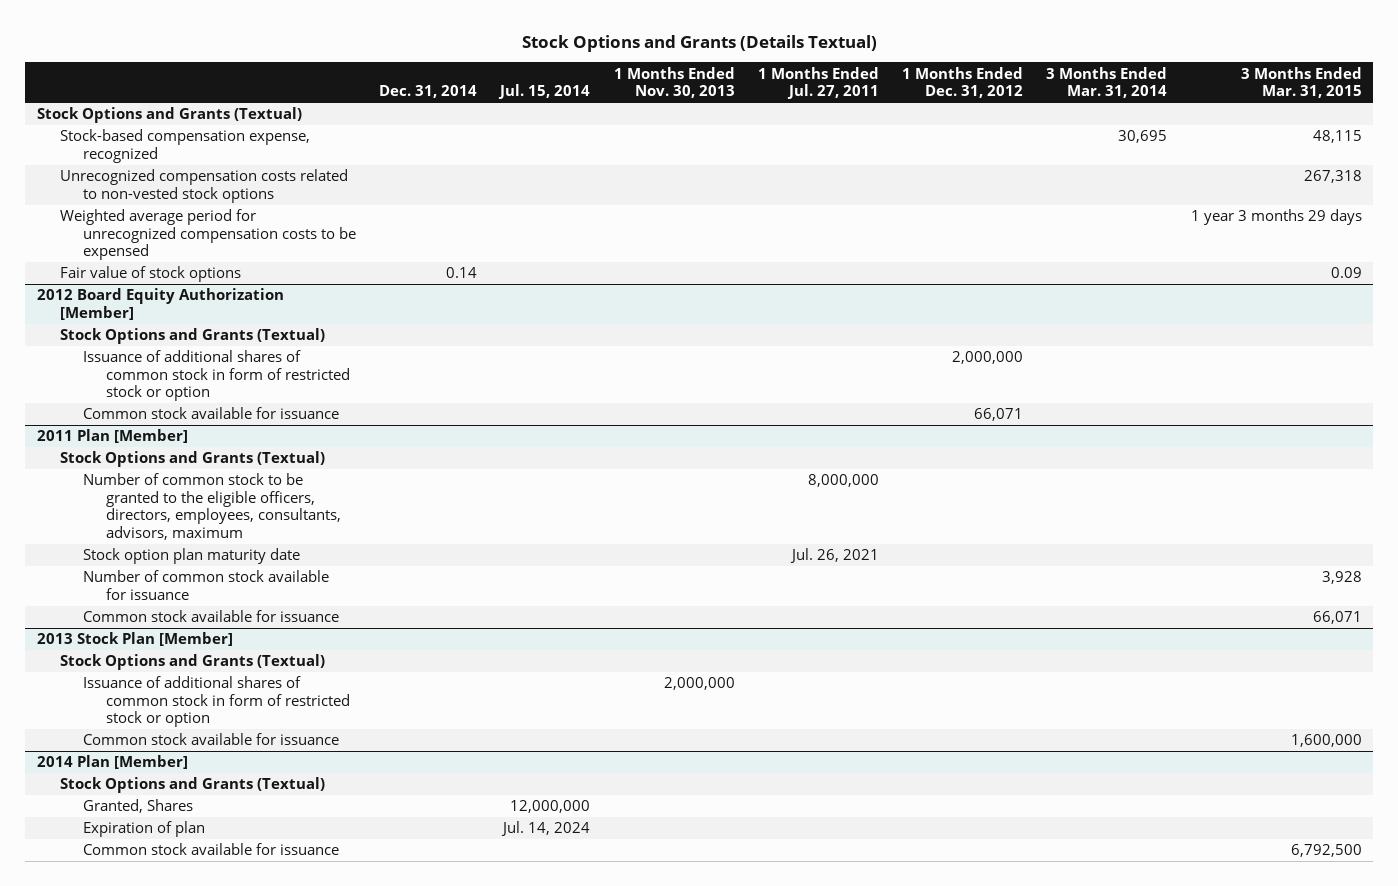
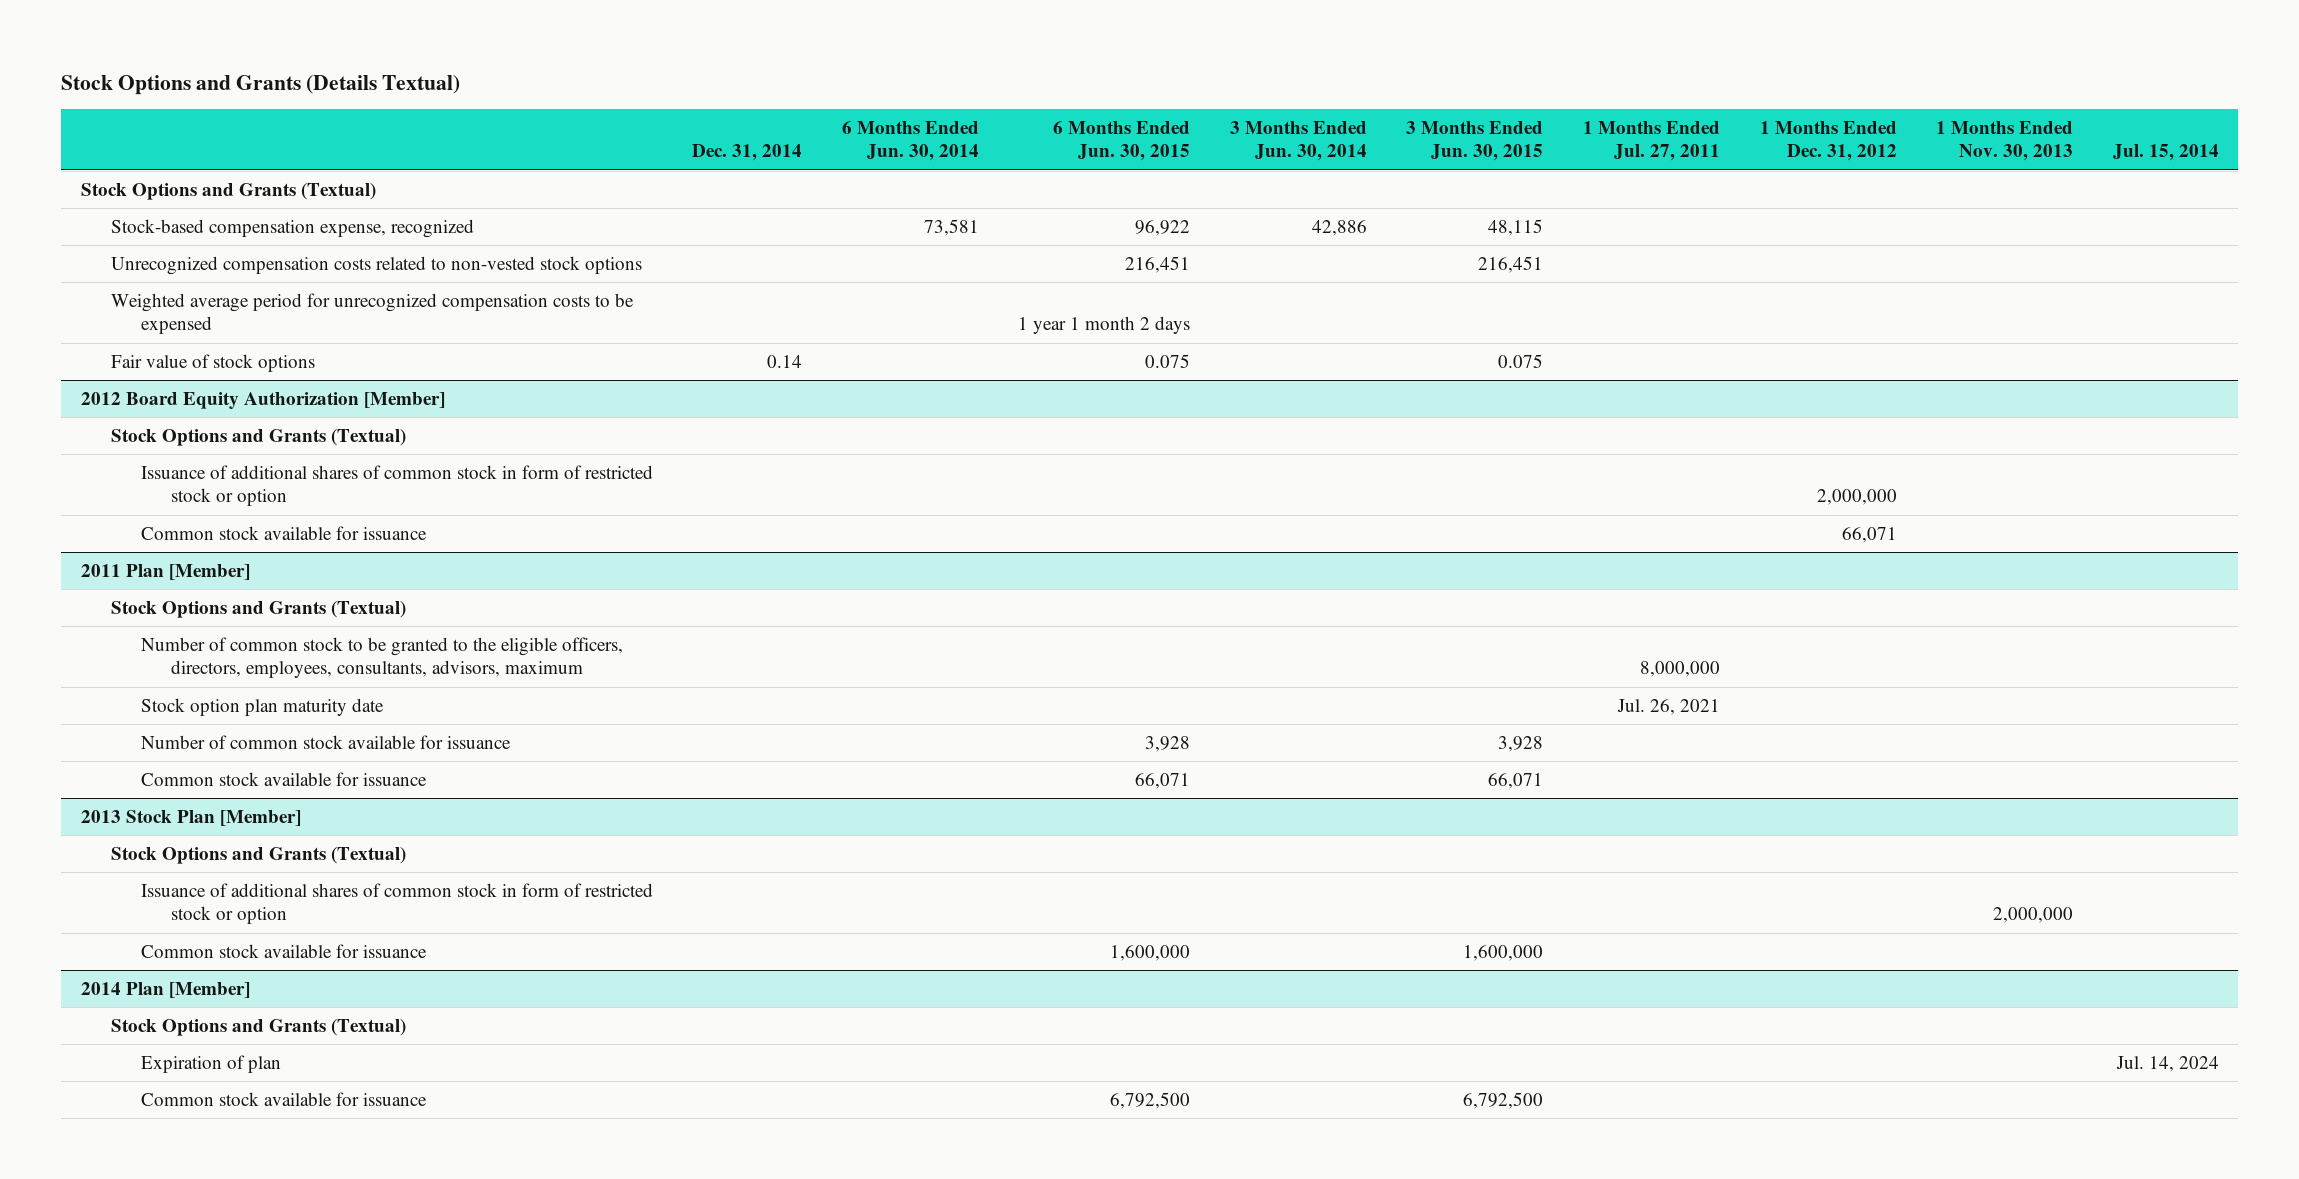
[1046,66,1168,99] 3 Months Ended Mar. 31, 2014 -> none
[1240,66,1362,99] 3 Months Ended Mar. 31, 2015 -> none
none -> [841,120,979,162] 6 Months Ended Jun. 30, 2014
none -> [1053,120,1191,162] 6 Months Ended Jun. 30, 2015
none -> [1229,120,1367,162] 3 Months Ended Jun. 30, 2014
none -> [1406,120,1544,162] 3 Months Ended Jun. 30, 2015
[82,799,193,814] Granted, Shares -> none

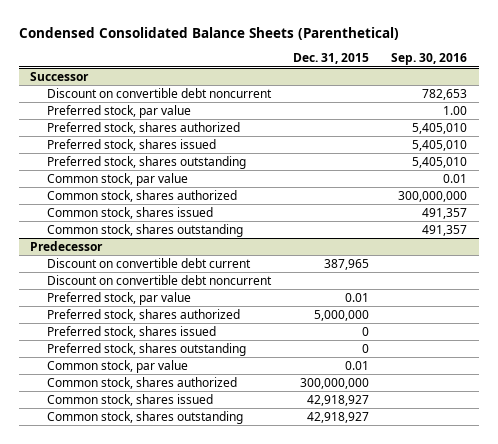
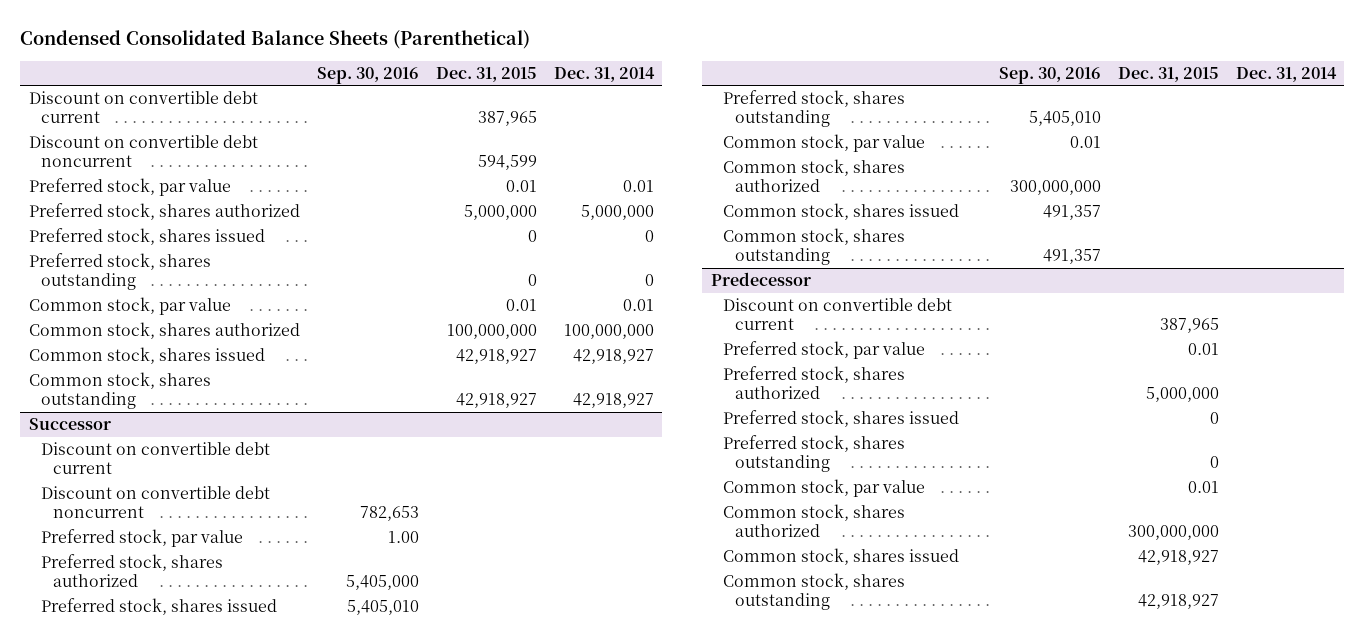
none -> [553,66,655,82] Dec. 31, 2014
none -> [28,91,258,124] Discount on convertible debt current
none -> [28,135,258,168] Discount on convertible debt noncurrent
none -> [28,178,231,197] Preferred stock, par value
none -> [28,203,300,221] Preferred stock, shares authorized
none -> [28,228,265,246] Preferred stock, shares issued
none -> [28,253,211,291] Preferred stock, shares outstanding
none -> [28,297,231,316] Common stock, par value
none -> [28,322,300,340] Common stock, shares authorized
none -> [28,347,265,365] Common stock, shares issued
none -> [28,372,211,410] Common stock, shares outstanding
none -> [41,442,271,475] Discount on convertible debt current
[412,122,468,134] 5,405,010 -> [345,575,419,591] 5,405,000
[47,274,273,285] Discount on convertible debt noncurrent -> none

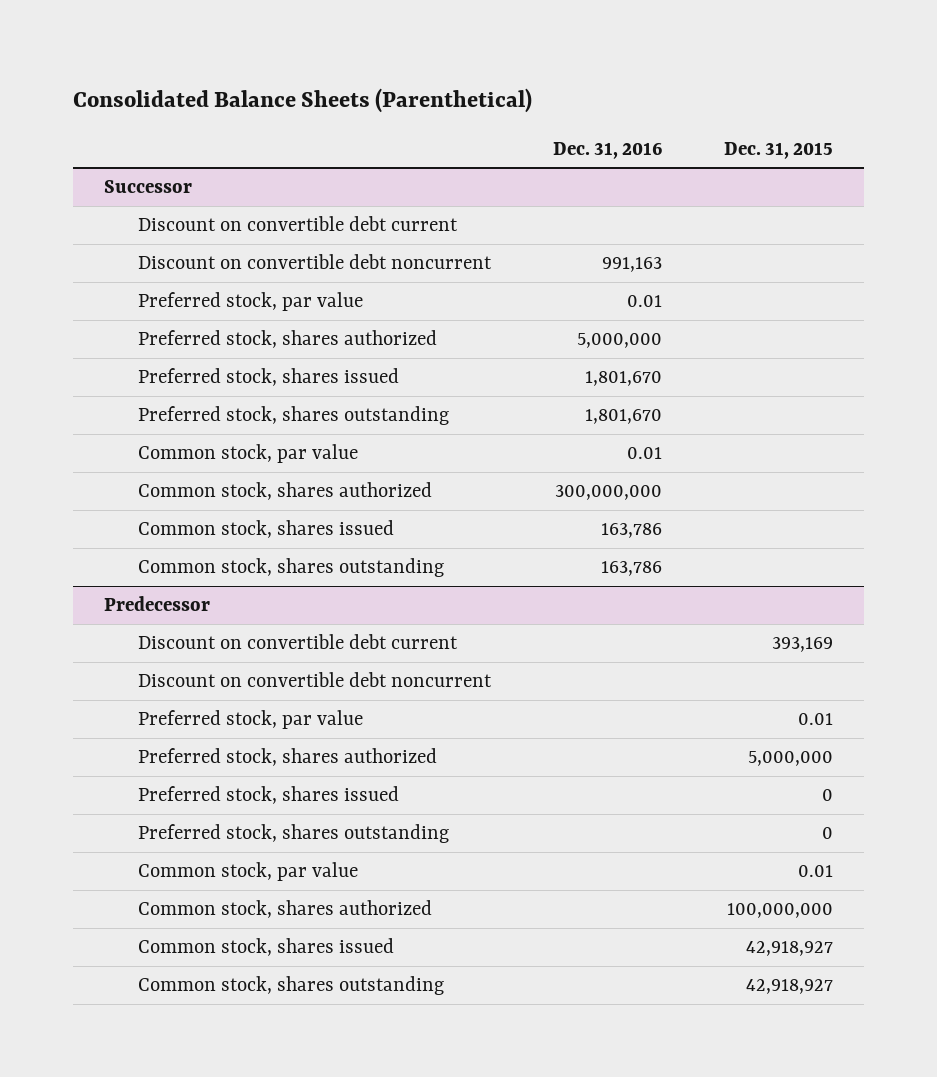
[20,29,531,49] Condensed Consolidated Balance Sheets (Parenthetical) -> [72,87,532,113] Consolidated Balance Sheets (Parenthetical)
[316,66,419,84] Sep. 30, 2016 -> none
[553,66,655,82] Dec. 31, 2014 -> none
none -> [552,141,662,159] Dec. 31, 2016
[28,91,258,124] Discount on convertible debt current -> none
[28,135,258,168] Discount on convertible debt noncurrent -> none
[28,178,231,197] Preferred stock, par value -> none
[28,203,300,221] Preferred stock, shares authorized -> none
[28,228,265,246] Preferred stock, shares issued -> none
[28,253,211,291] Preferred stock, shares outstanding -> none
[28,297,231,316] Common stock, par value -> none
[28,322,300,340] Common stock, shares authorized -> none
[28,347,265,365] Common stock, shares issued -> none
[28,372,211,410] Common stock, shares outstanding -> none
[1159,318,1219,334] 387,965 -> [772,637,834,653] 393,169
none -> [137,672,492,688] Discount on convertible debt noncurrent
[1127,525,1219,541] 300,000,000 -> [727,903,834,919] 100,000,000

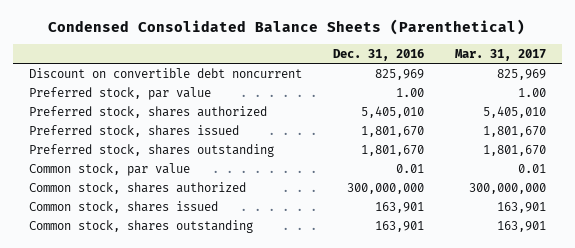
[72,87,532,113] Consolidated Balance Sheets (Parenthetical) -> [48,19,526,36] Condensed Consolidated Balance Sheets (Parenthetical)
[724,141,834,159] Dec. 31, 2015 -> none
none -> [455,48,547,61] Mar. 31, 2017
[103,180,192,194] Successor -> none
[137,216,458,232] Discount on convertible debt current -> none
[601,257,662,273] 991,163 -> [374,68,424,80] 825,969
[626,295,662,308] 0.01 -> [395,87,424,97] 1.00
[576,333,662,349] 5,000,000 -> [360,105,424,118] 5,405,010
[103,596,210,612] Predecessor -> none
[137,634,458,650] Discount on convertible debt current -> none
[137,672,492,688] Discount on convertible debt noncurrent -> none
[137,710,363,730] Preferred stock, par value -> none
[137,748,437,767] Preferred stock, shares authorized -> none
[137,786,399,805] Preferred stock, shares issued -> none
[137,824,449,844] Preferred stock, shares outstanding -> none
[137,862,358,882] Common stock, par value -> none
[137,900,432,919] Common stock, shares authorized -> none
[137,938,394,957] Common stock, shares issued -> none
[137,976,444,996] Common stock, shares outstanding -> none
[600,523,662,539] 163,786 -> [374,201,424,213] 163,901
[600,561,662,577] 163,786 -> [374,220,424,232] 163,901

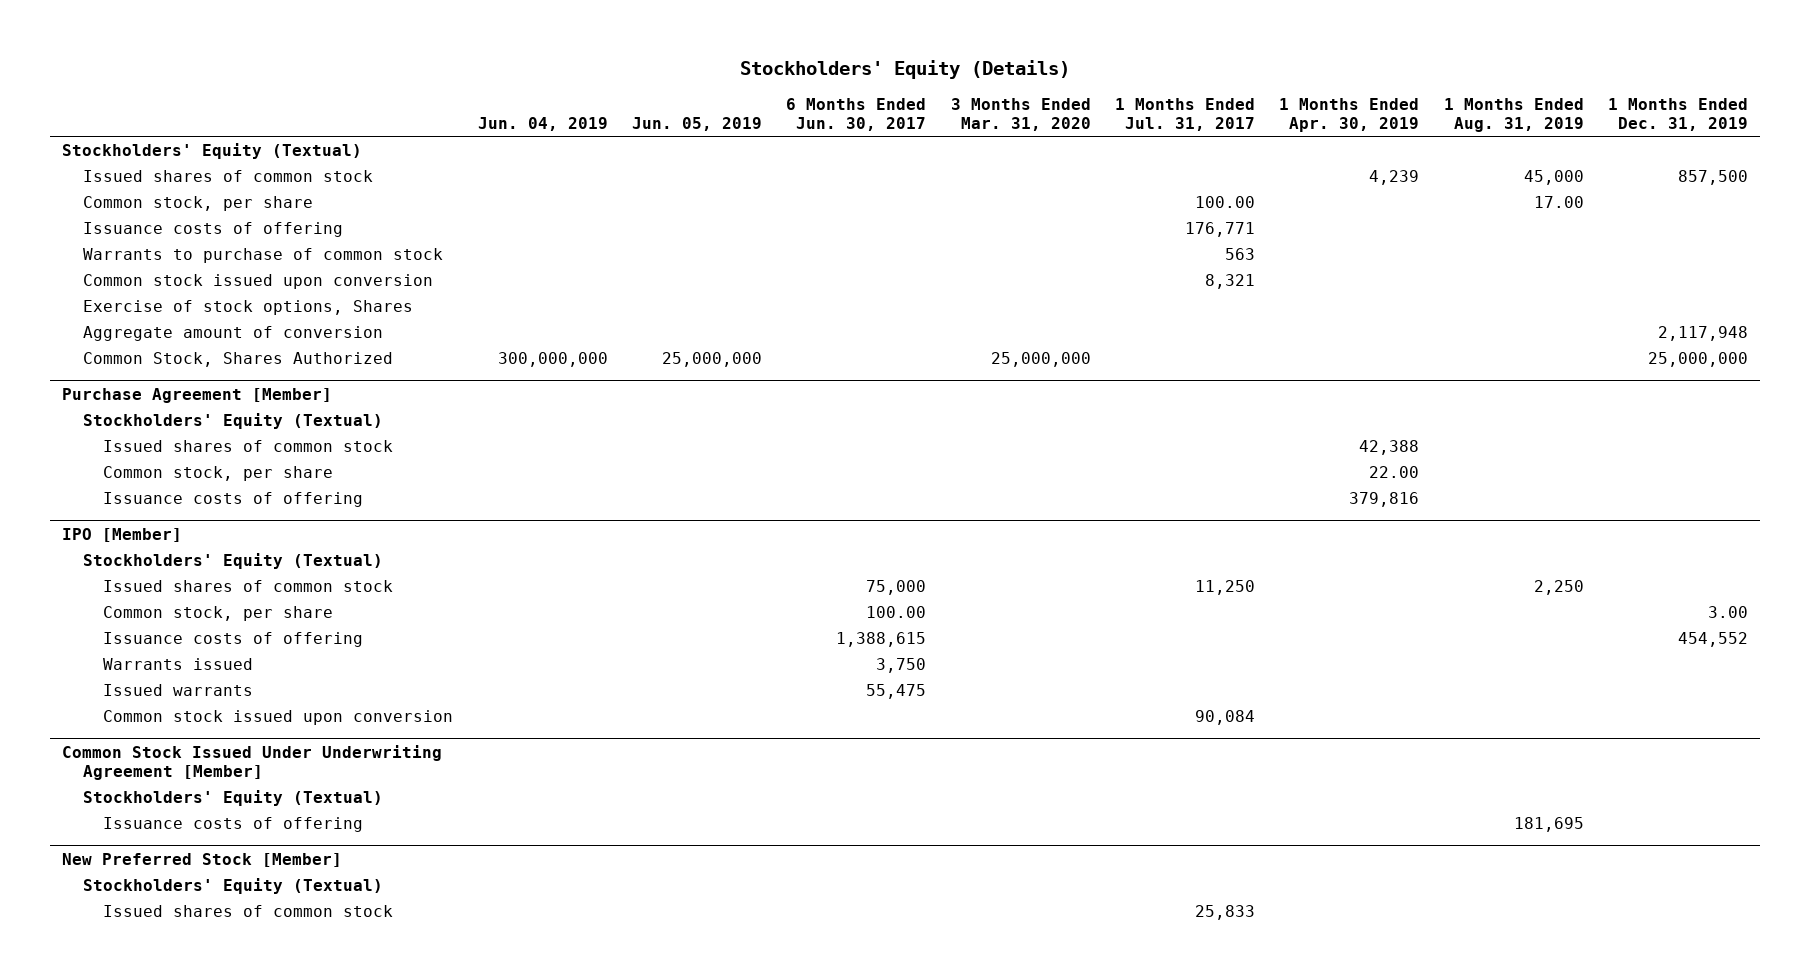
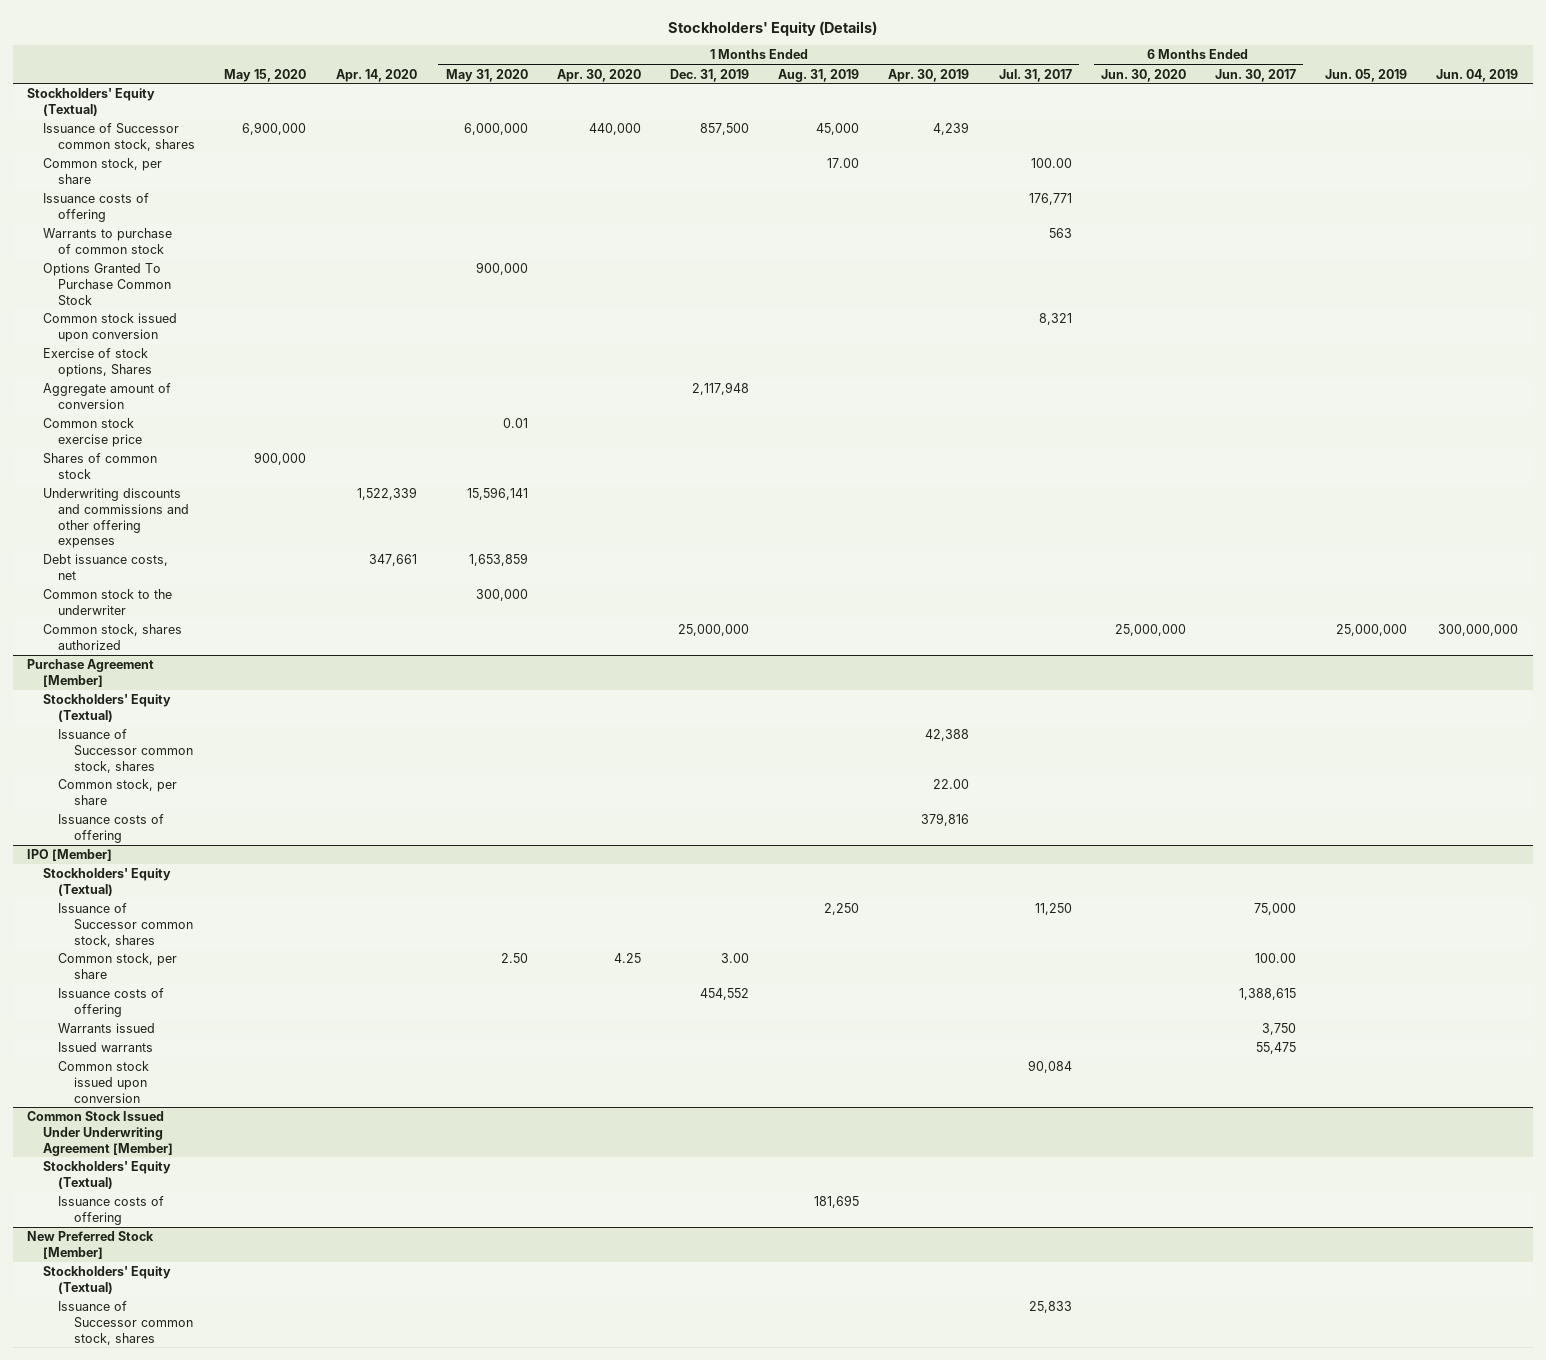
[950,97,1091,132] 3 Months Ended Mar. 31, 2020 -> none
none -> [224,68,307,82] May 15, 2020
none -> [335,68,417,82] Apr. 14, 2020
none -> [445,68,528,82] May 31, 2020
none -> [556,68,641,82] Apr. 30, 2020
none -> [1100,68,1186,82] Jun. 30, 2020
[82,169,373,182] Issued shares of common stock -> [42,123,196,151] Issuance of Successor common stock, shares
none -> [42,263,172,306] Options Granted To Purchase Common Stock
none -> [42,418,143,447] Common stock exercise price
none -> [42,453,157,479] Shares of common stock
none -> [42,488,190,549] Underwriting discounts and commissions and other offering expenses
none -> [42,554,168,580] Debt issuance costs, net
none -> [42,589,172,615] Common stock to the underwriter
[82,351,393,367] Common Stock, Shares Authorized -> [42,624,182,650] Common stock, shares authorized
[103,439,394,452] Issued shares of common stock -> [58,729,193,773] Issuance of Successor common stock, shares
[103,579,394,592] Issued shares of common stock -> [58,903,193,947] Issuance of Successor common stock, shares
[103,904,394,917] Issued shares of common stock -> [58,1301,193,1345] Issuance of Successor common stock, shares

